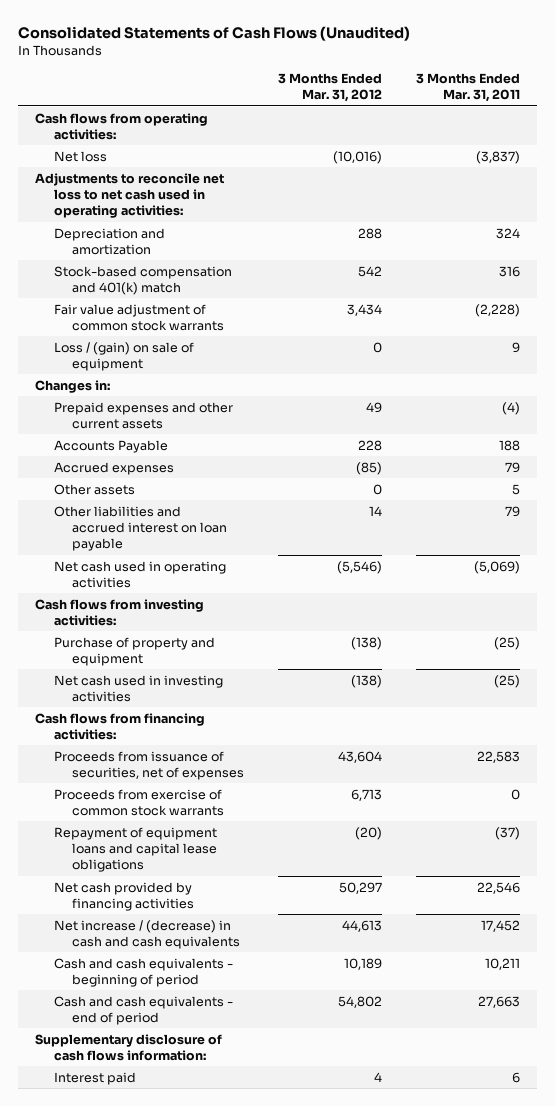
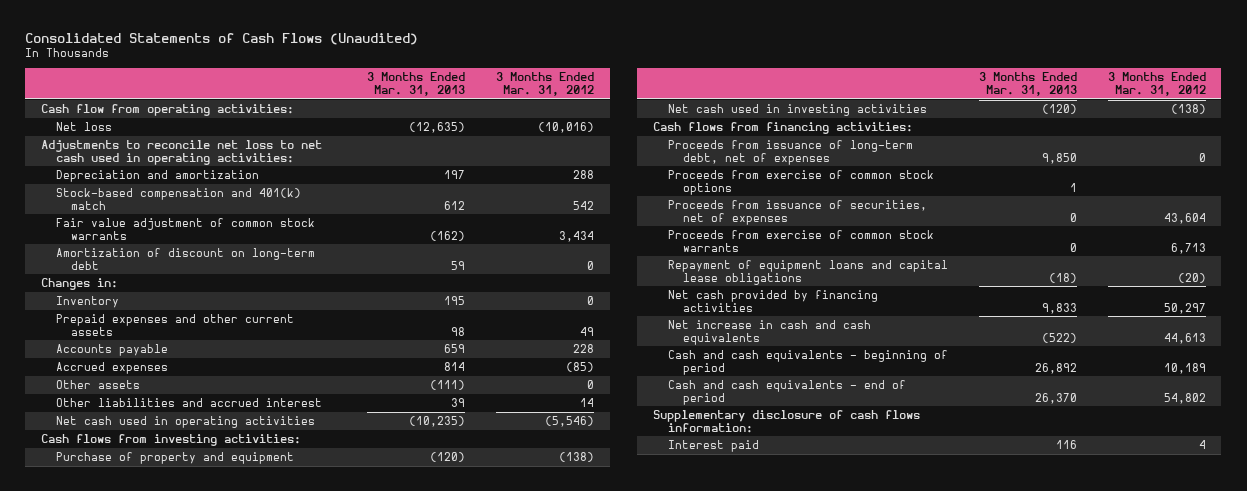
[415,73,520,103] 3 Months Ended Mar. 31, 2011 -> none
none -> [367,72,466,97] 3 Months Ended Mar. 31, 2013
[35,112,209,140] Cash flows from operating activities: -> [40,104,294,117] Cash flow from operating activities:
[53,341,194,371] Loss / (gain) on sale of equipment -> none
none -> [55,248,315,270] Amortization of discount on long-term debt
none -> [55,296,119,309] Inventory
[53,439,168,453] Accounts Payable -> [55,344,168,357] Accounts payable
[53,505,228,552] Other liabilities and accrued interest on loan payable -> [55,398,322,408] Other liabilities and accrued interest
none -> [667,140,913,165] Proceeds from issuance of long-term debt, net of expenses
none -> [667,170,934,195] Proceeds from exercise of common stock options
[53,919,241,949] Net increase / (decrease) in cash and cash equivalents -> [667,320,871,345] Net increase in cash and cash equivalents

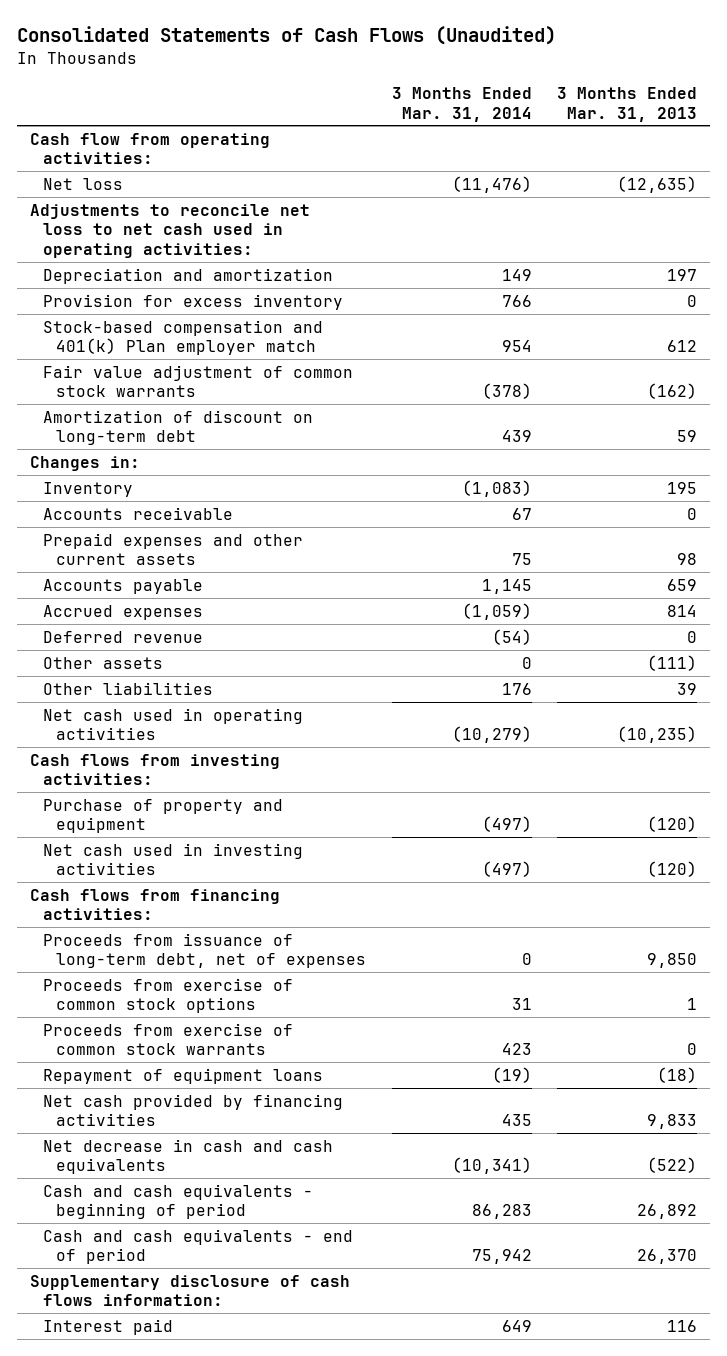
[496,72,595,97] 3 Months Ended Mar. 31, 2012 -> none
none -> [391,87,532,122] 3 Months Ended Mar. 31, 2014
none -> [42,293,343,310] Provision for excess inventory
[55,188,301,210] Stock-based compensation and 401(k) match -> [42,319,323,356] Stock-based compensation and 401(k) Plan employer match
none -> [42,506,233,520] Accounts receivable
none -> [42,630,203,643] Deferred revenue
[55,398,322,408] Other liabilities and accrued interest -> [42,681,213,695] Other liabilities
[667,200,927,225] Proceeds from issuance of securities, net of expenses -> none
[667,260,948,285] Repayment of equipment loans and capital lease obligations -> [42,1067,323,1084] Repayment of equipment loans
[667,320,871,345] Net increase in cash and cash equivalents -> [42,1138,333,1175] Net decrease in cash and cash equivalents

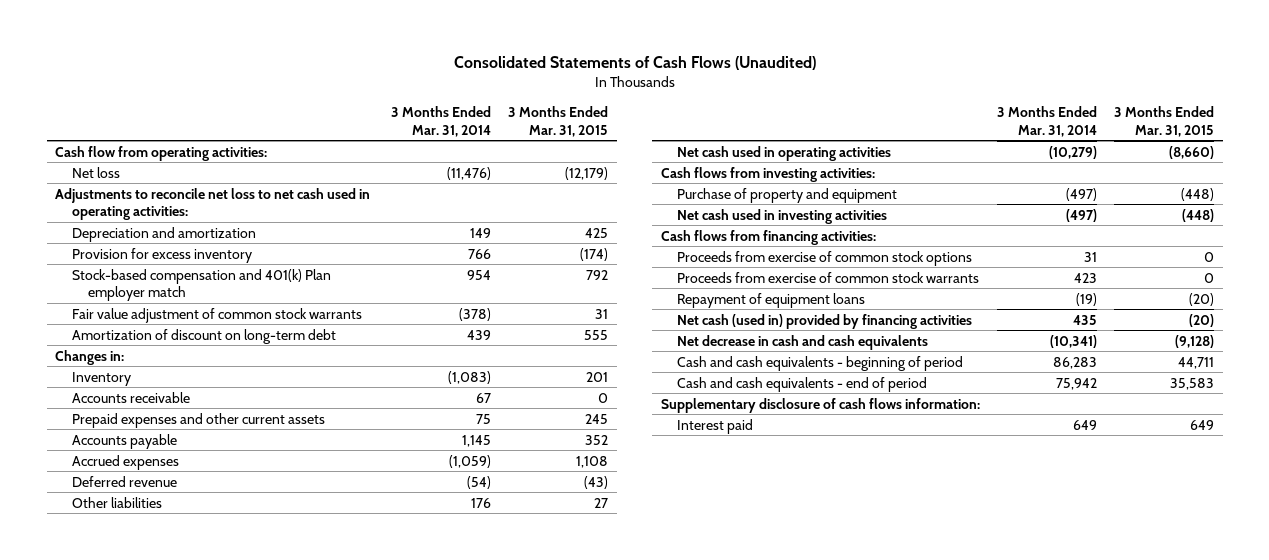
[557,87,698,122] 3 Months Ended Mar. 31, 2013 -> none
none -> [508,105,609,137] 3 Months Ended Mar. 31, 2015
[42,656,163,669] Other assets -> none
[42,932,367,969] Proceeds from issuance of long-term debt, net of expenses -> none
[42,1093,343,1127] Net cash provided by financing activities -> [677,313,973,329] Net cash (used in) provided by financing activities

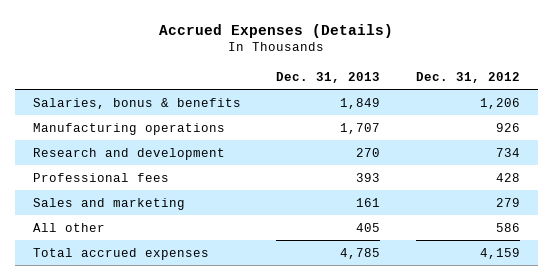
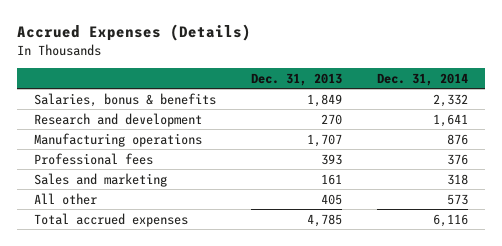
[415,71,520,83] Dec. 31, 2012 -> none
none -> [376,72,468,86] Dec. 31, 2014
[33,122,226,135] Manufacturing operations -> [34,132,203,147] Manufacturing operations

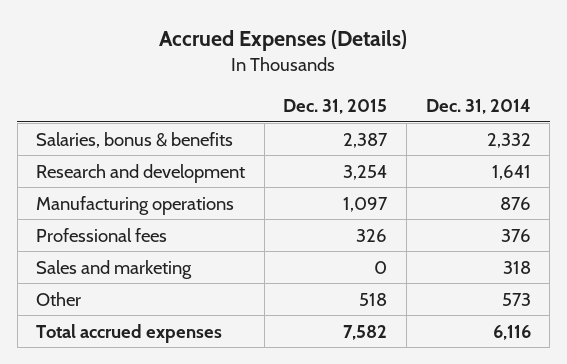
[250,72,342,86] Dec. 31, 2013 -> none
none -> [283,99,388,115] Dec. 31, 2015
[34,192,98,205] All other -> [36,291,82,306] Other

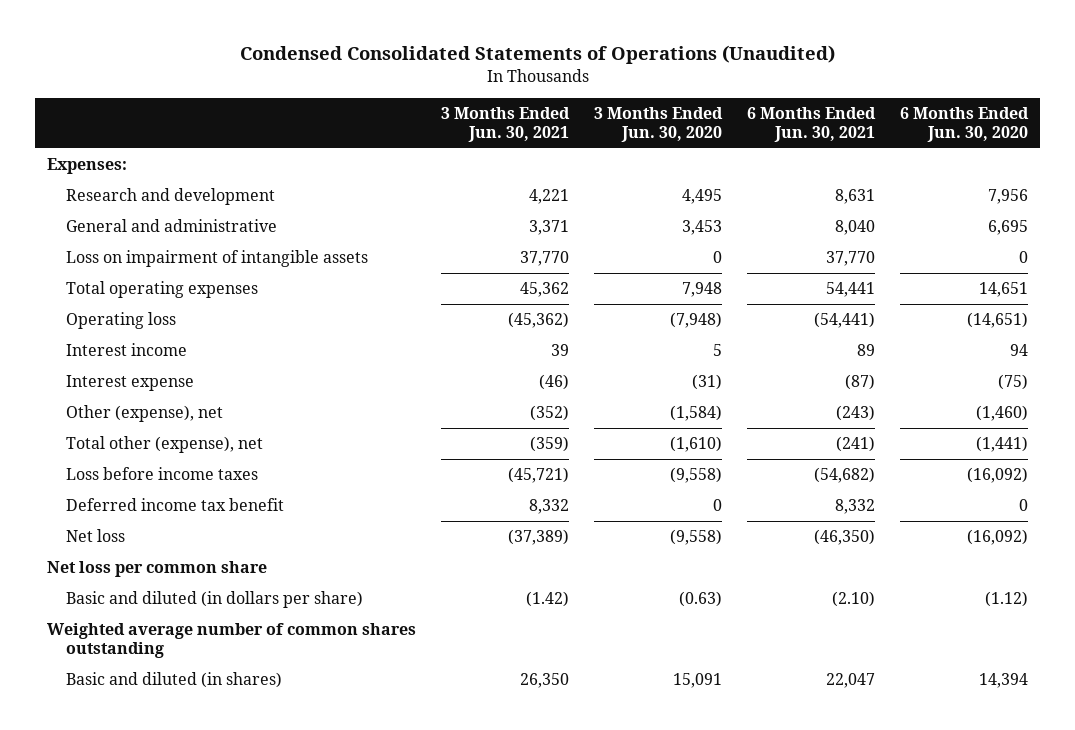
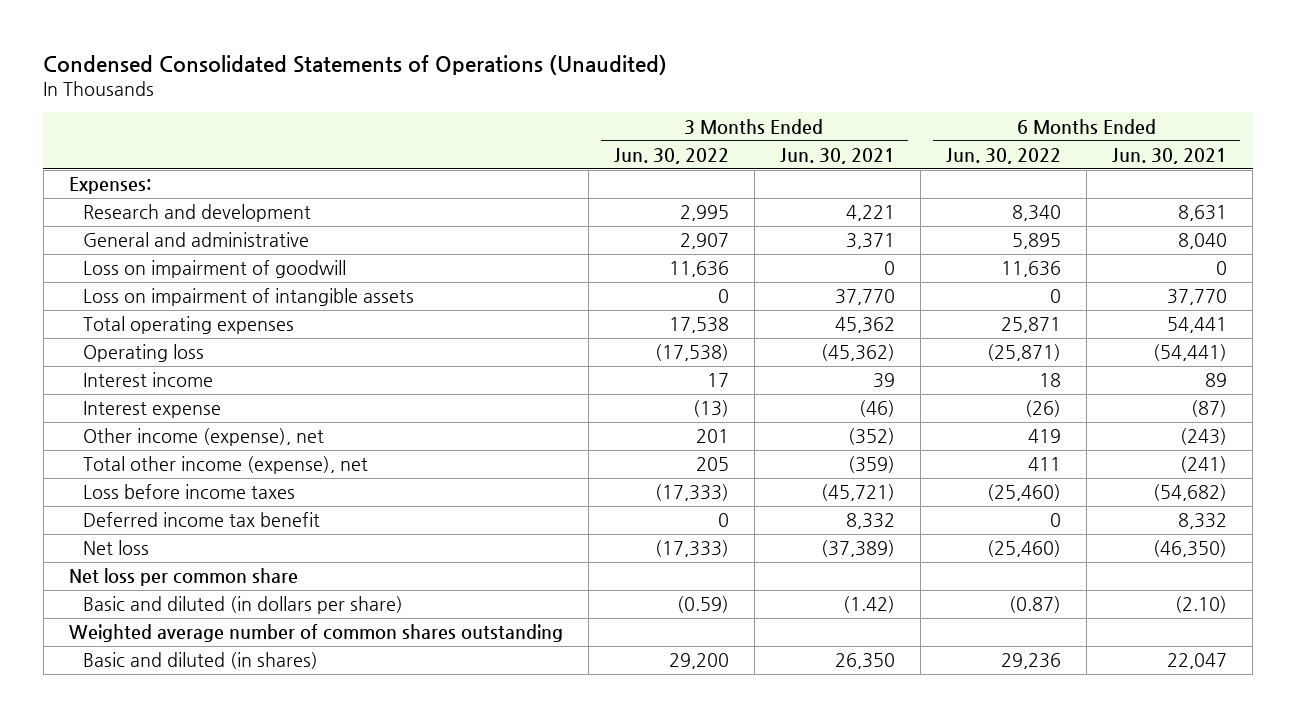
[594,106,724,142] 3 Months Ended Jun. 30, 2020 -> none
[899,106,1029,142] 6 Months Ended Jun. 30, 2020 -> none
none -> [613,147,729,164] Jun. 30, 2022
none -> [946,147,1062,164] Jun. 30, 2022
none -> [82,260,346,279] Loss on impairment of goodwill
[65,405,223,423] Other (expense), net -> [82,428,324,447] Other income (expense), net
[65,436,263,454] Total other (expense), net -> [82,456,368,475] Total other income (expense), net

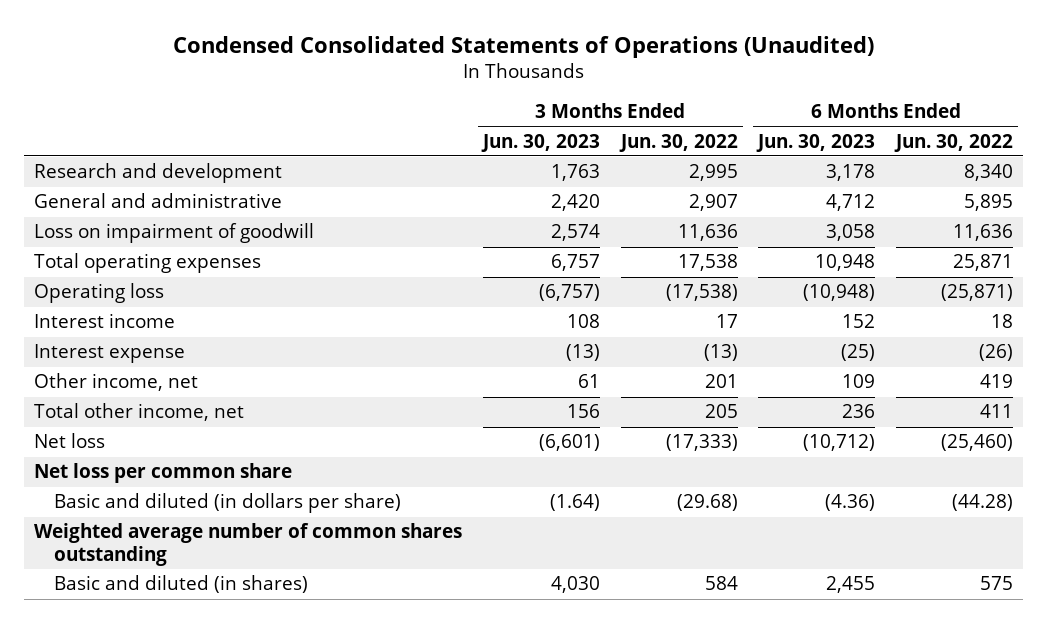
[779,147,895,164] Jun. 30, 2021 -> none
[1112,147,1228,164] Jun. 30, 2021 -> none
none -> [480,133,600,152] Jun. 30, 2023
none -> [756,133,876,152] Jun. 30, 2023
[68,177,151,195] Expenses: -> none
[82,288,414,307] Loss on impairment of intangible assets -> none
[82,484,295,500] Loss before income taxes -> none
[82,512,320,528] Deferred income tax benefit -> none
[82,428,324,447] Other income (expense), net -> [34,373,199,392] Other income, net
[82,456,368,475] Total other income (expense), net -> [34,403,245,422] Total other income, net
[676,596,729,614] (0.59) -> [676,494,738,512] (29.68)
[1009,596,1062,614] (0.87) -> [952,494,1014,512] (44.28)
[668,653,729,670] 29,200 -> [704,576,738,591] 584
[1001,653,1062,670] 29,236 -> [980,576,1014,591] 575

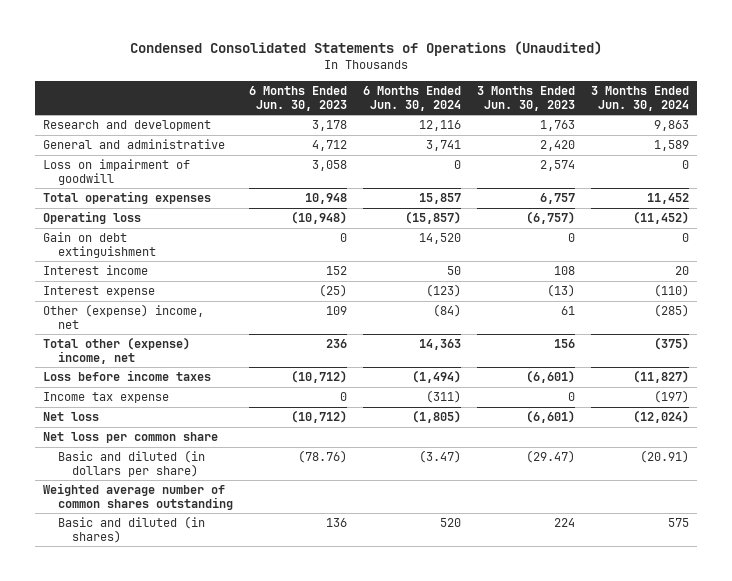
[618,133,738,152] Jun. 30, 2022 -> none
[894,133,1014,152] Jun. 30, 2022 -> none
none -> [362,86,461,111] 6 Months Ended Jun. 30, 2024
none -> [590,86,689,111] 3 Months Ended Jun. 30, 2024
none -> [43,232,156,258] Gain on debt extinguishment
[34,373,199,392] Other income, net -> [43,304,205,329] Other (expense) income, net
[34,403,245,422] Total other income, net -> [43,337,191,364] Total other (expense) income, net
none -> [43,370,212,382] Loss before income taxes
none -> [43,392,170,404] Income tax expense
[549,494,600,512] (1.64) -> [525,450,575,464] (29.47)
[825,494,876,512] (4.36) -> [297,450,347,464] (78.76)
[550,576,600,594] 4,030 -> [553,518,575,528] 224
[826,576,876,594] 2,455 -> [325,518,347,528] 136

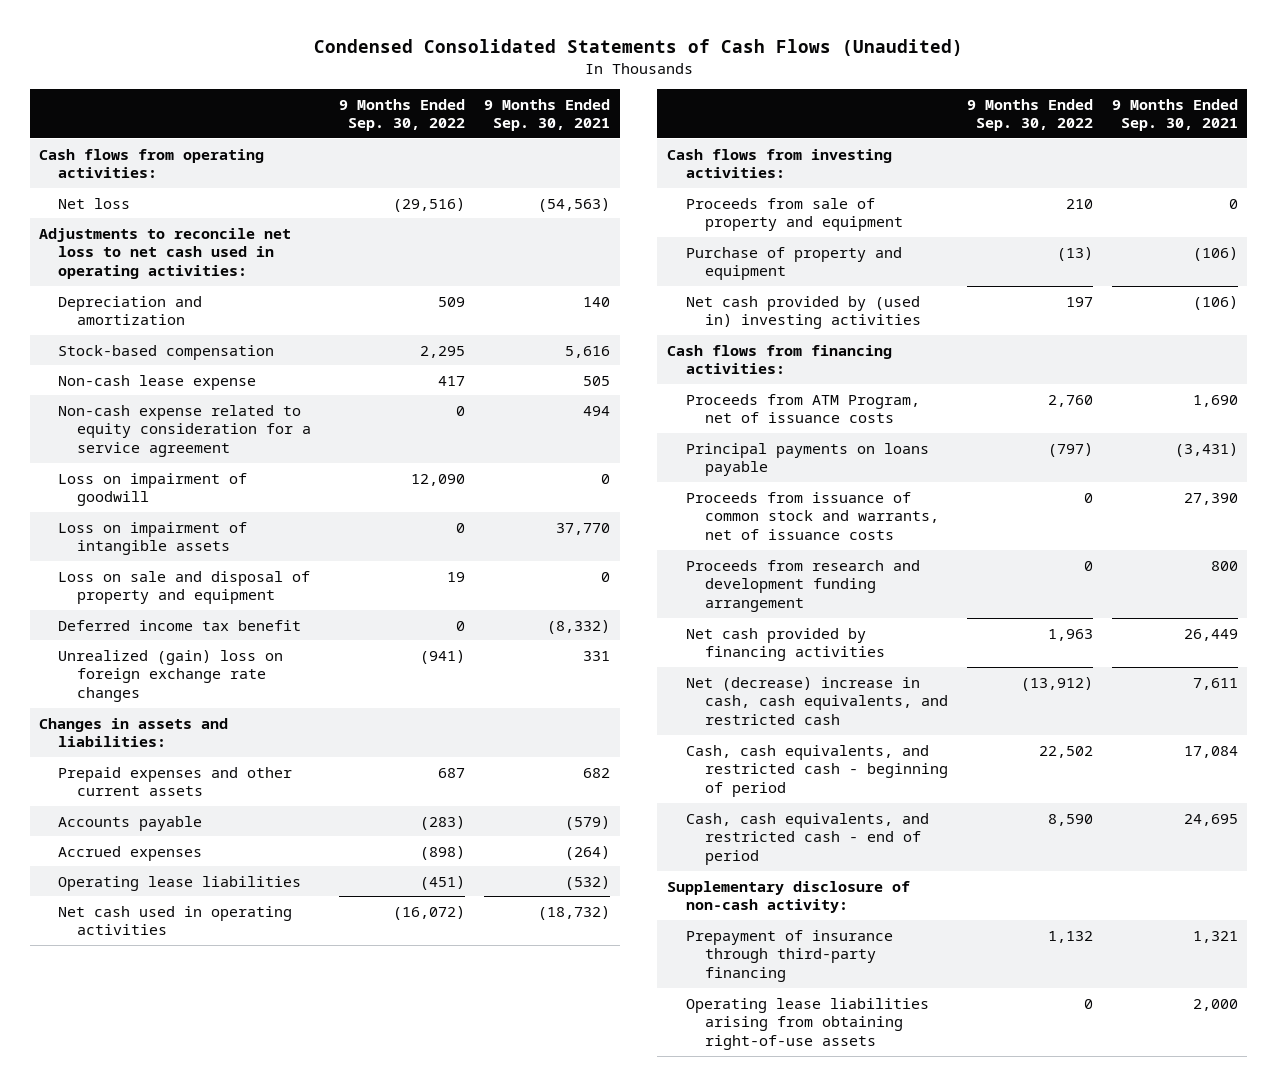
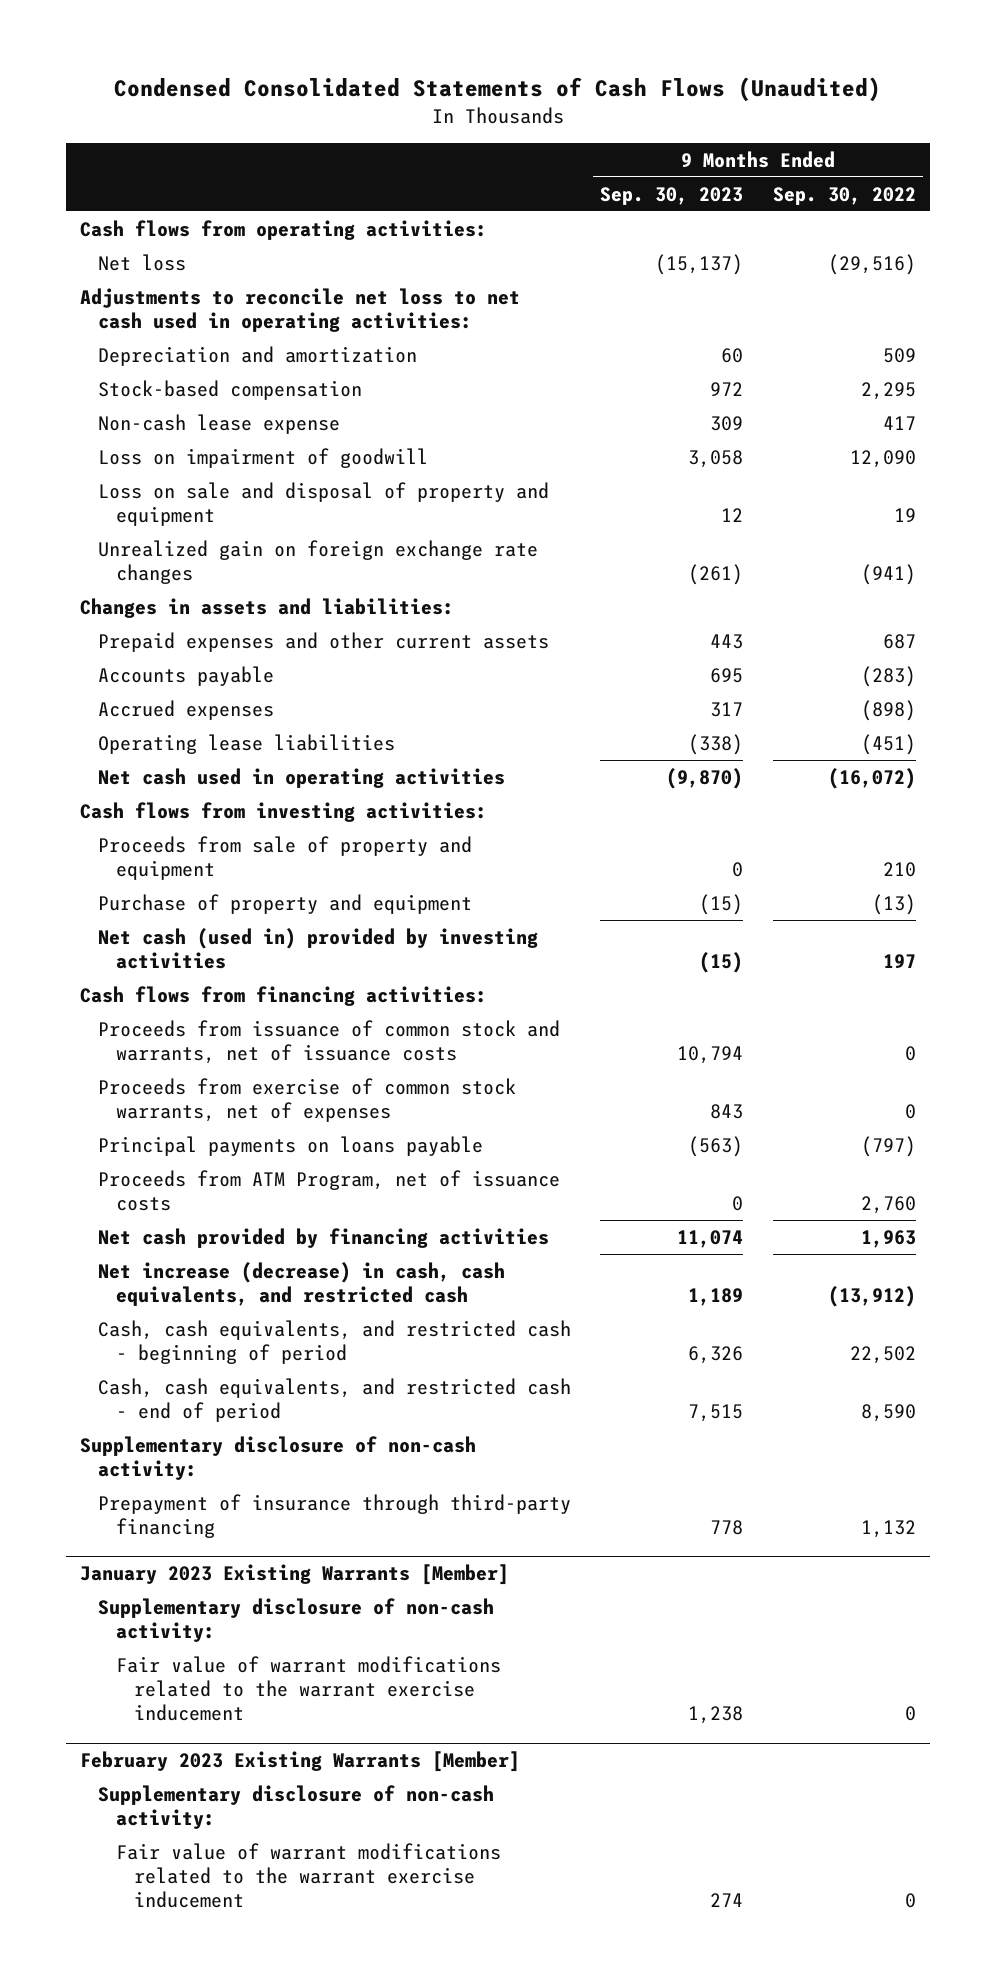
[484,98,611,132] 9 Months Ended Sep. 30, 2021 -> none
none -> [600,186,744,205] Sep. 30, 2023
[58,404,312,457] Non-cash expense related to equity consideration for a service agreement -> none
[58,521,248,556] Loss on impairment of intangible assets -> none
[58,619,302,631] Deferred income tax benefit -> none
[58,649,284,702] Unrealized (gain) loss on foreign exchange rate changes -> [97,539,538,585] Unrealized gain on foreign exchange rate changes
[685,295,921,330] Net cash provided by (used in) investing activities -> [97,927,538,970] Net cash (used in) provided by investing activities
[685,559,920,612] Proceeds from research and development funding arrangement -> none
none -> [97,1077,516,1123] Proceeds from exercise of common stock warrants, net of expenses
[685,442,929,477] Principal payments on loans payable -> [97,1135,483,1156] Principal payments on loans payable
[685,393,920,424] Proceeds from ATM Program, net of issuance costs -> [97,1169,560,1212] Proceeds from ATM Program, net of issuance costs
[685,676,948,725] Net (decrease) increase in cash, cash equivalents, and restricted cash -> [97,1261,505,1307] Net increase (decrease) in cash, cash equivalents, and restricted cash
[685,997,929,1050] Operating lease liabilities arising from obtaining right-of-use assets -> none
none -> [80,1564,510,1586] January 2023 Existing Warrants [Member]
none -> [97,1597,494,1643] Supplementary disclosure of non-cash activity:
none -> [115,1655,501,1722] Fair value of warrant modifications related to the warrant exercise inducement
none -> [80,1751,521,1773] February 2023 Existing Warrants [Member]
none -> [97,1784,494,1830] Supplementary disclosure of non-cash activity:
none -> [115,1842,501,1909] Fair value of warrant modifications related to the warrant exercise inducement

